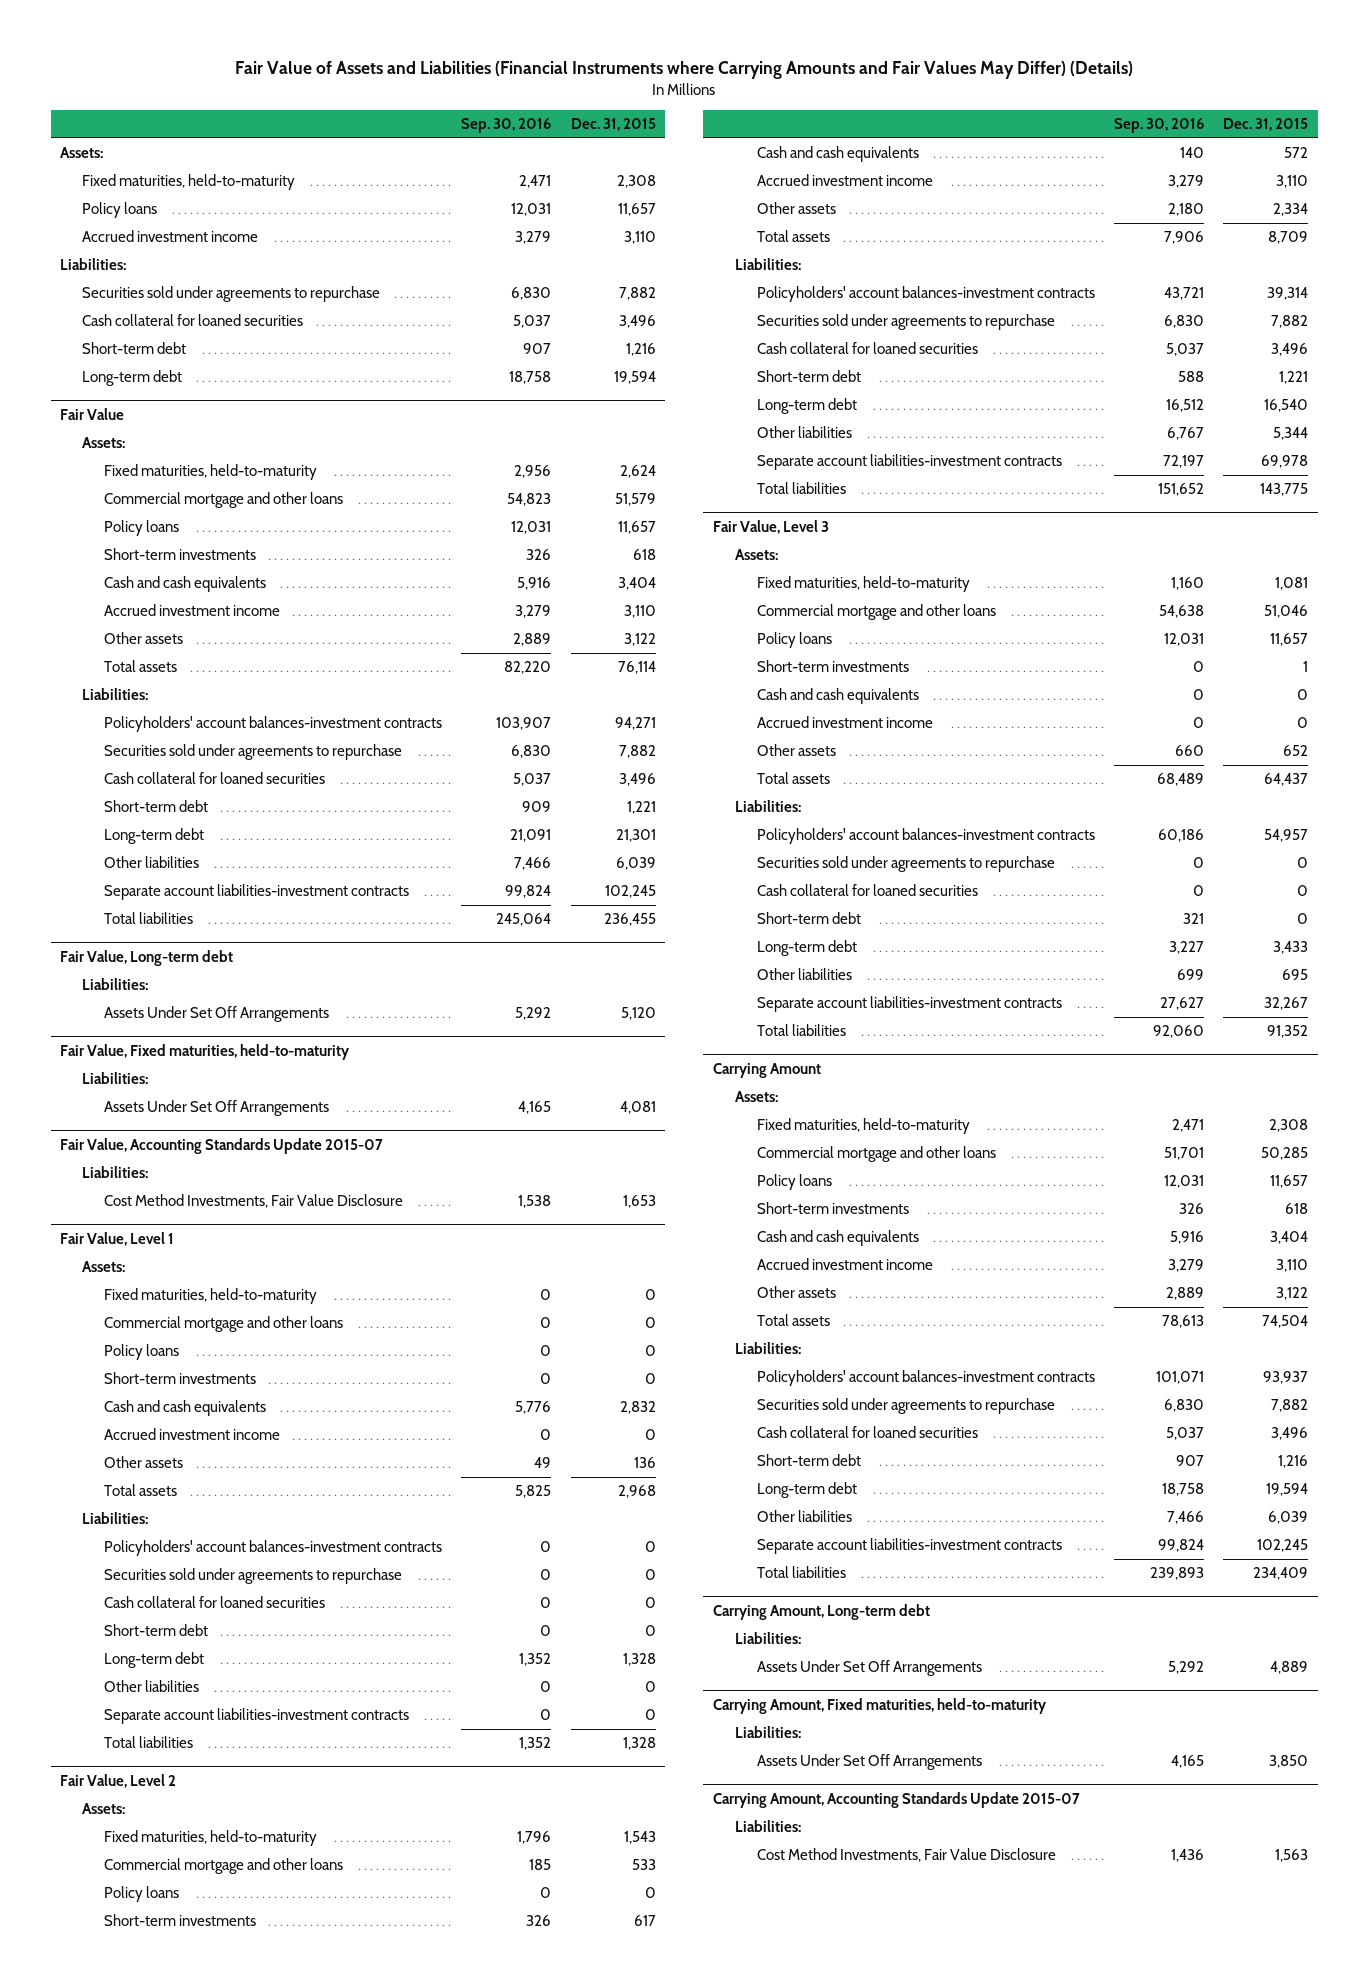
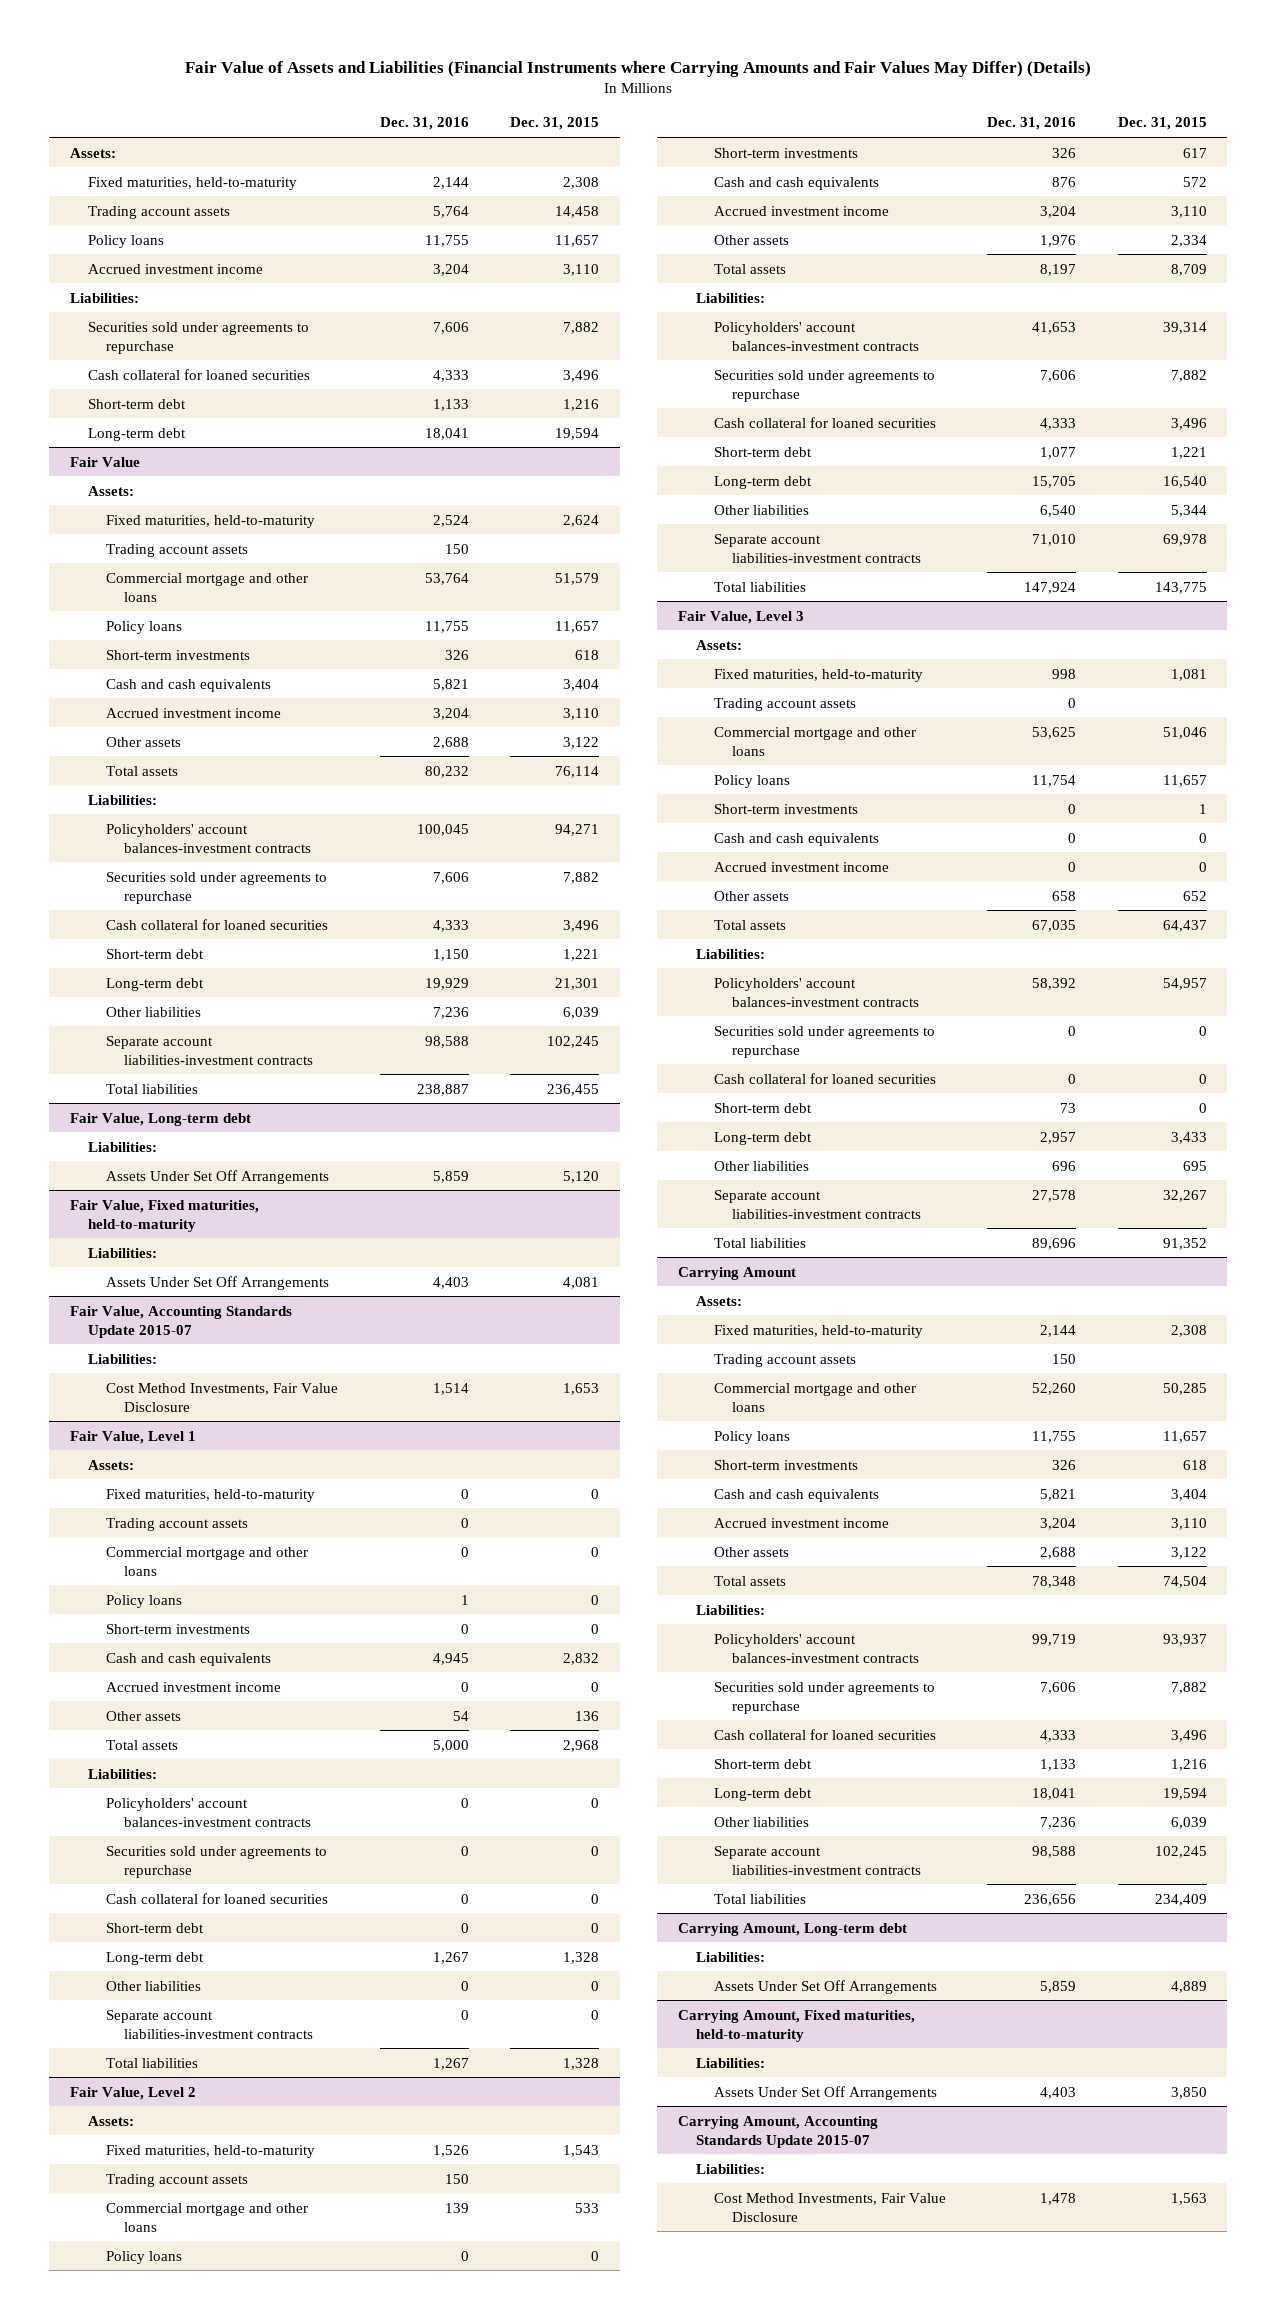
[461,118,552,134] Sep. 30, 2016 -> none
none -> [379,117,469,131] Dec. 31, 2016
none -> [88,205,231,219] Trading account assets
none -> [106,543,249,557] Trading account assets
none -> [106,1517,249,1531] Trading account assets
none -> [106,2173,249,2187] Trading account assets
none -> [713,697,856,711] Trading account assets
none -> [713,1353,856,1367] Trading account assets

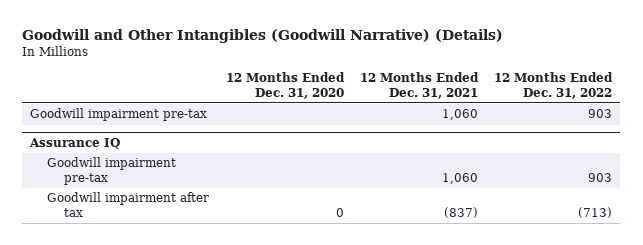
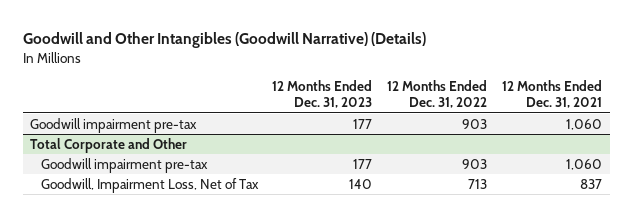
[225,71,345,99] 12 Months Ended Dec. 31, 2020 -> none
none -> [272,80,373,109] 12 Months Ended Dec. 31, 2023
[29,137,121,149] Assurance IQ -> none
none -> [30,138,188,154] Total Corporate and Other
[47,192,210,218] Goodwill impairment after tax -> [40,178,259,194] Goodwill, Impairment Loss, Net of Tax
[443,207,478,219] (837) -> [580,179,603,190] 837
[578,207,613,219] (713) -> [468,179,488,190] 713

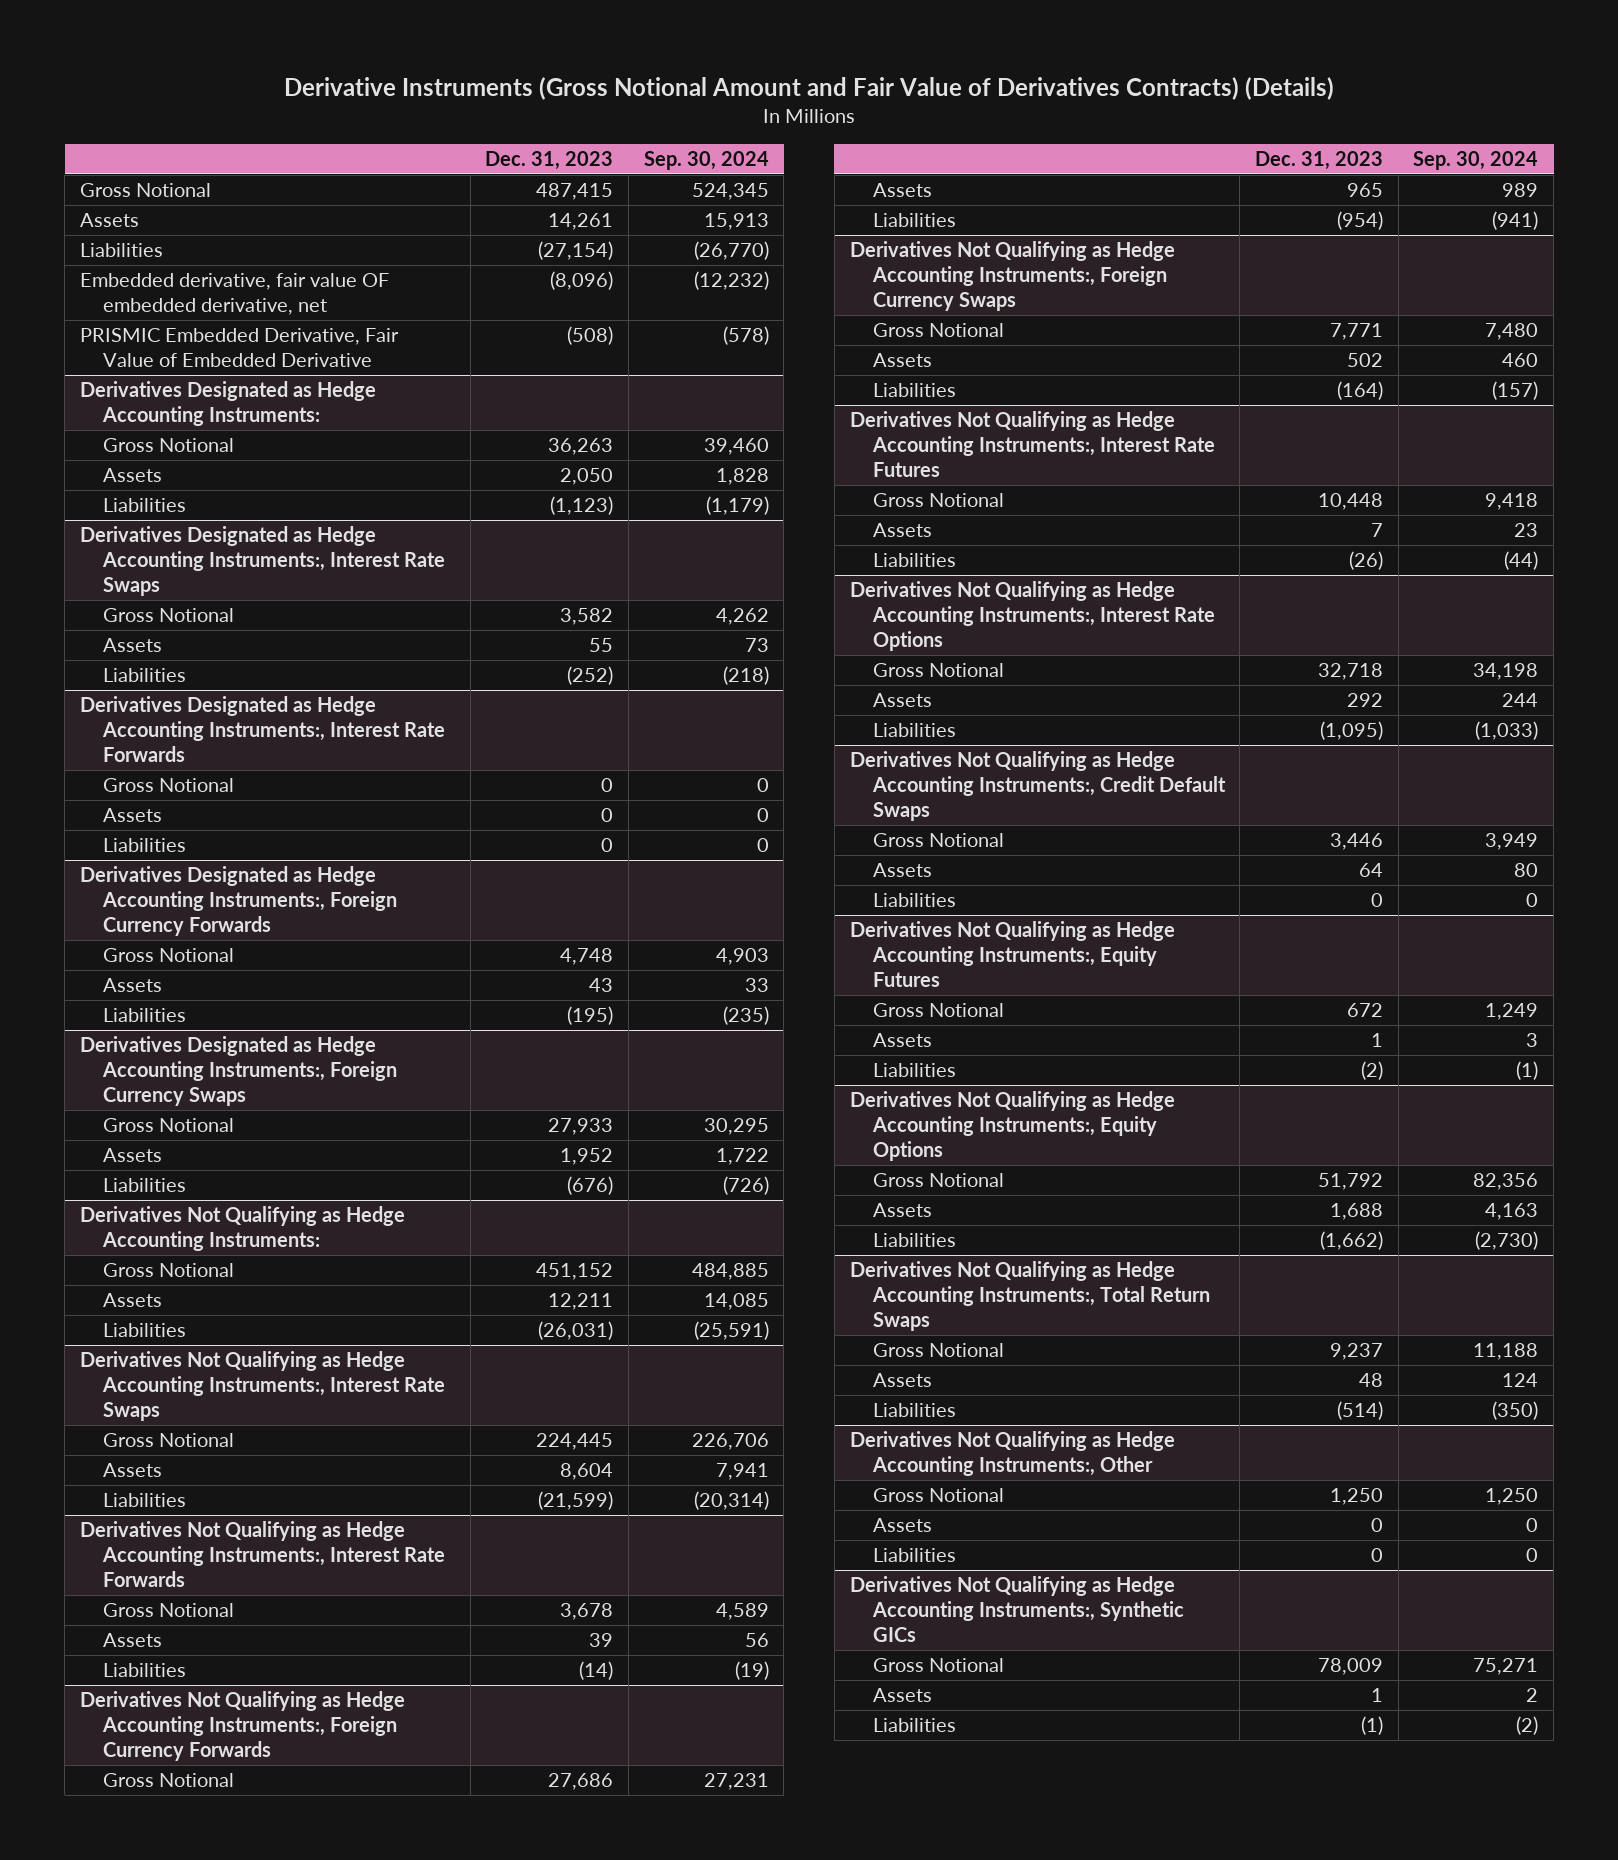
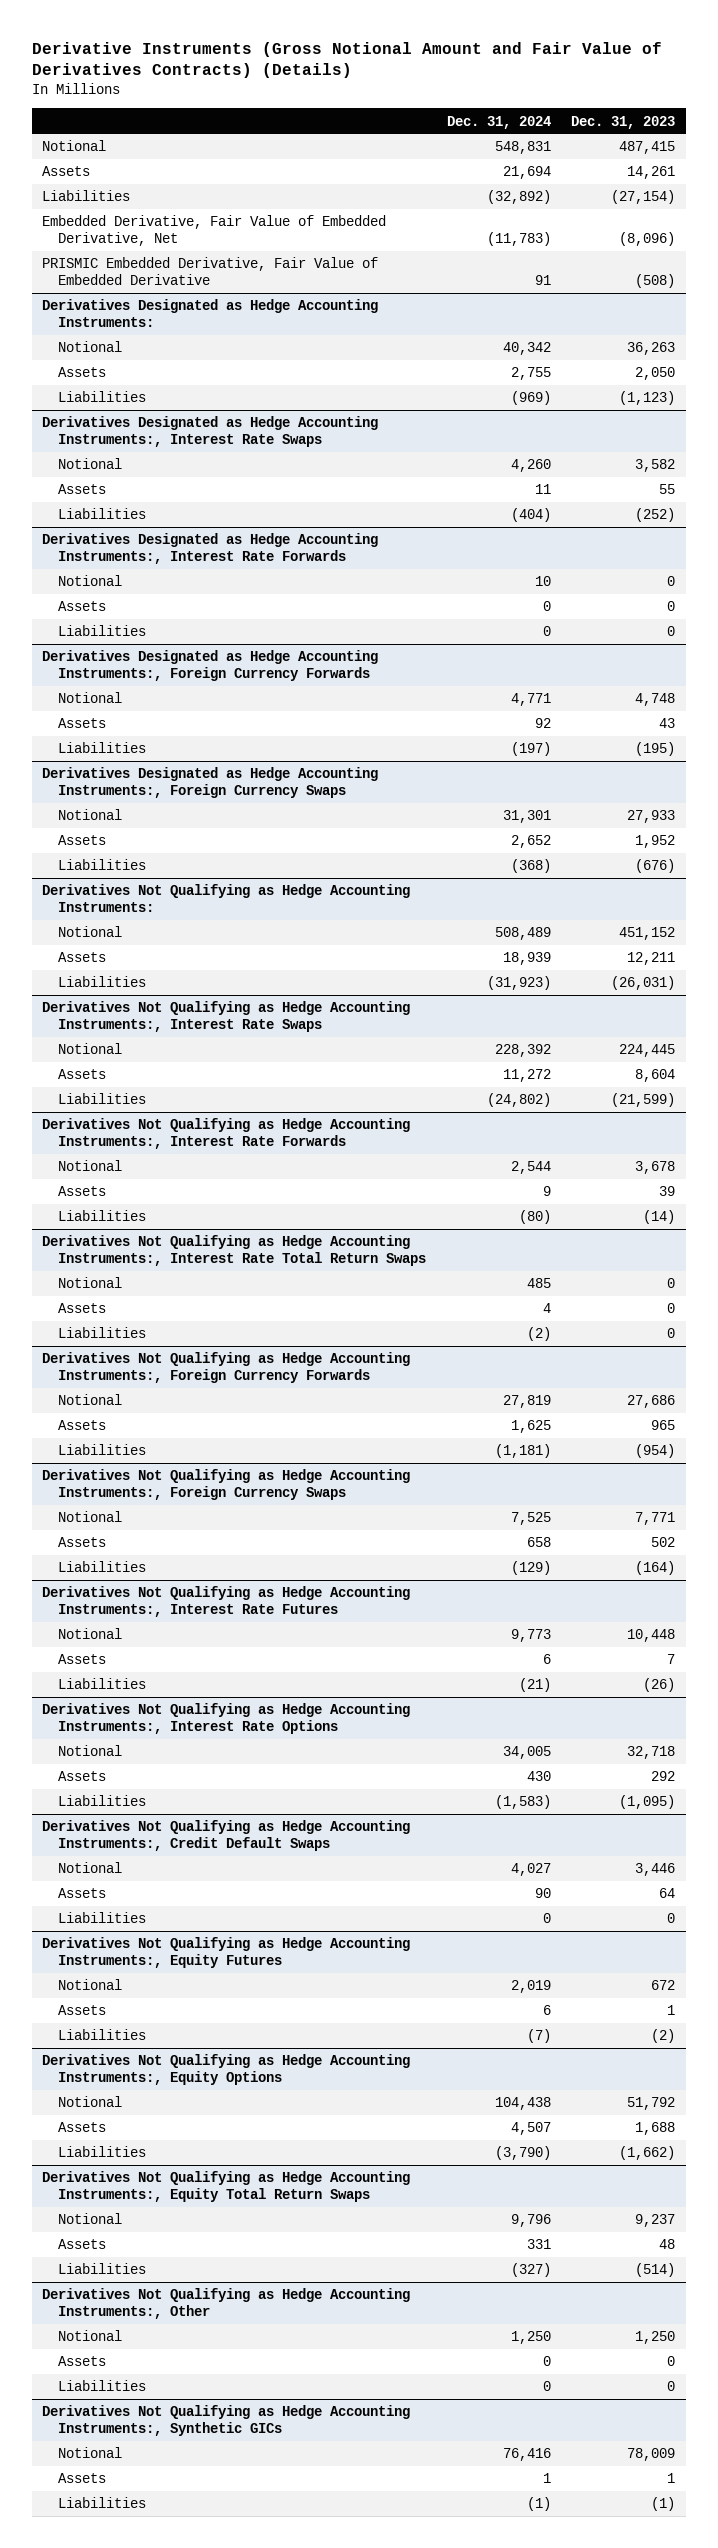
[643,150,769,170] Sep. 30, 2024 -> none
none -> [446,115,551,129] Dec. 31, 2024
[79,183,211,198] Gross Notional -> [42,140,107,152] Notional
[79,273,389,316] Embedded derivative, fair value OF embedded derivative, net -> [42,215,387,246] Embedded Derivative, Fair Value of Embedded Derivative, Net
[102,438,234,453] Gross Notional -> [57,341,122,353] Notional
[102,608,234,623] Gross Notional -> [57,458,122,470] Notional
[102,778,234,793] Gross Notional -> [57,575,122,587] Notional
[102,948,234,963] Gross Notional -> [57,692,122,704] Notional
[102,1118,234,1133] Gross Notional -> [57,809,122,821] Notional
[102,1263,234,1278] Gross Notional -> [57,926,122,938] Notional
[102,1433,234,1448] Gross Notional -> [57,1043,122,1055] Notional
[102,1603,234,1618] Gross Notional -> [57,1160,122,1172] Notional
none -> [42,1235,426,1266] Derivatives Not Qualifying as Hedge Accounting Instruments:, Interest Rate Total Return Swaps
none -> [57,1277,122,1289] Notional
none -> [57,1303,106,1314] Assets
none -> [57,1327,146,1339] Liabilities
[102,1773,234,1788] Gross Notional -> [57,1394,122,1406] Notional
[872,323,1004,338] Gross Notional -> [57,1511,122,1523] Notional
[872,493,1004,508] Gross Notional -> [57,1628,122,1640] Notional
[872,663,1004,678] Gross Notional -> [57,1745,122,1757] Notional
[872,833,1004,848] Gross Notional -> [57,1862,122,1874] Notional
[872,1003,1004,1018] Gross Notional -> [57,1979,122,1991] Notional
[872,1173,1004,1188] Gross Notional -> [57,2096,122,2108] Notional
[849,1261,1210,1332] Derivatives Not Qualifying as Hedge Accounting Instruments:, Total Return Swaps -> [42,2171,411,2202] Derivatives Not Qualifying as Hedge Accounting Instruments:, Equity Total Return Swaps
[872,1343,1004,1358] Gross Notional -> [57,2213,122,2225] Notional
[872,1488,1004,1503] Gross Notional -> [57,2330,122,2342] Notional
[872,1658,1004,1673] Gross Notional -> [57,2447,122,2459] Notional

